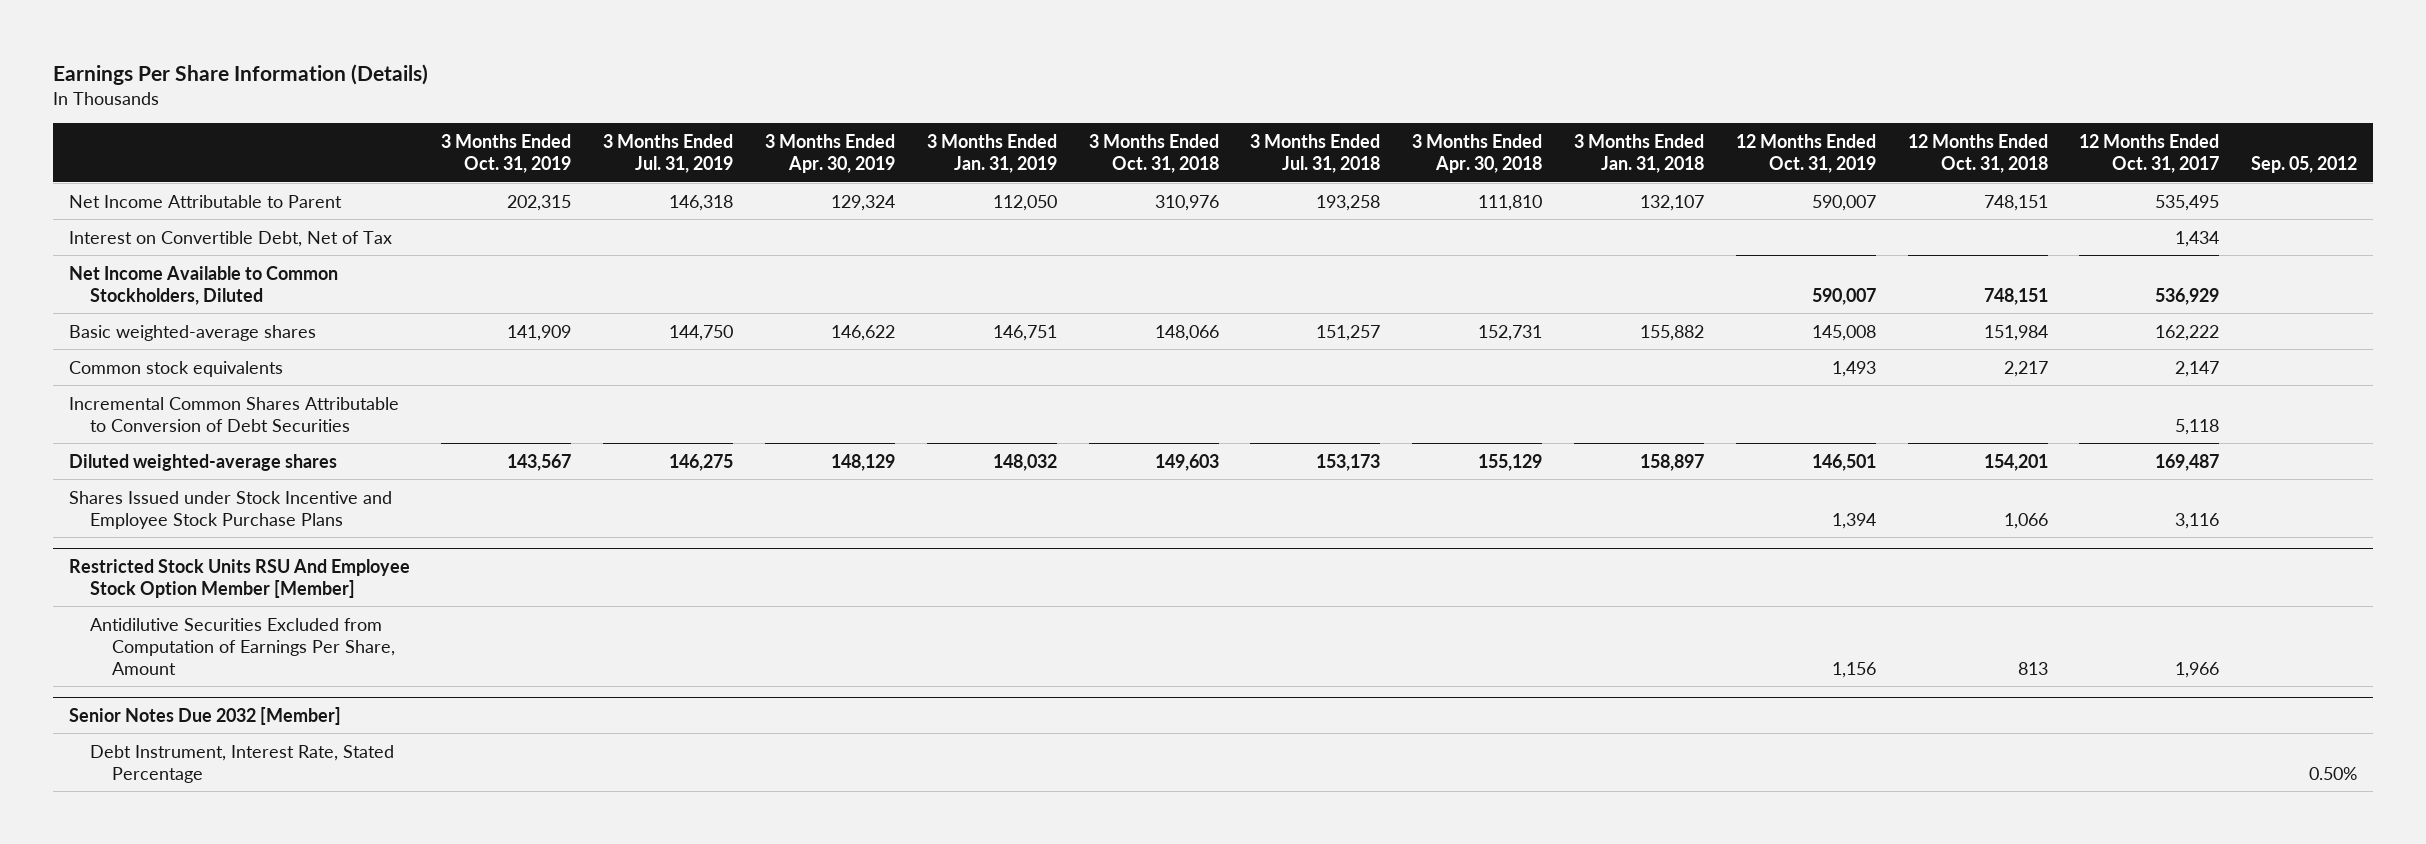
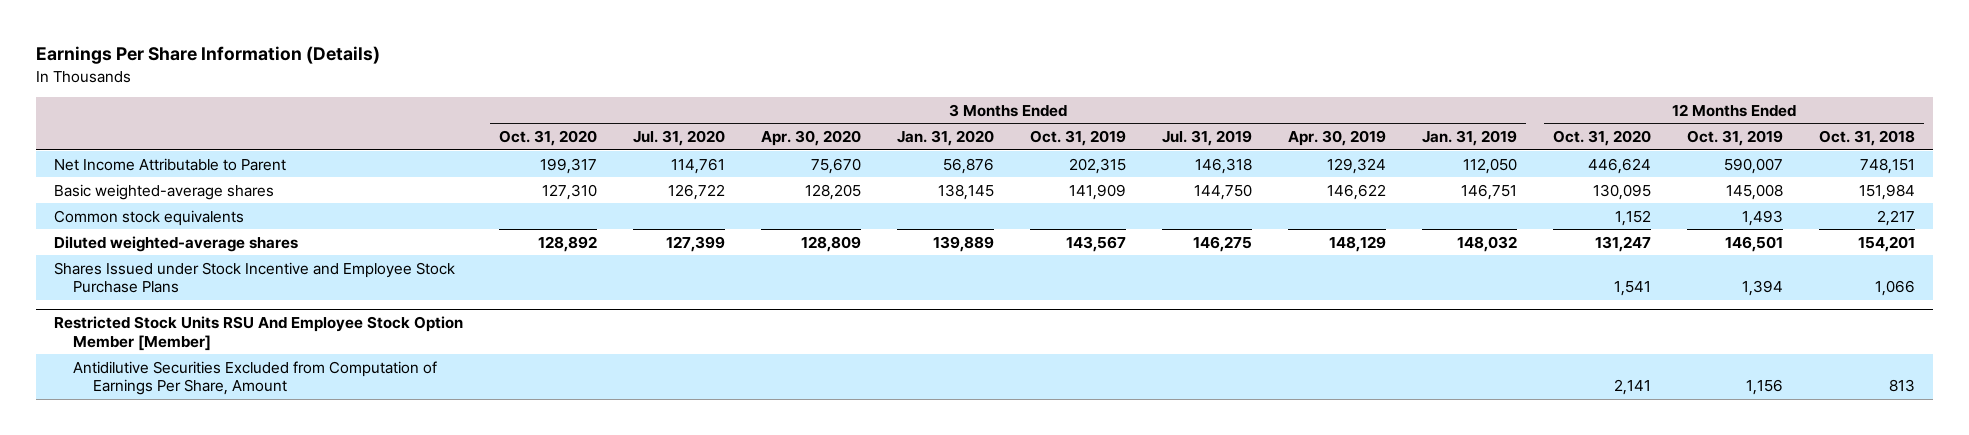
[1088,133,1219,174] 3 Months Ended Oct. 31, 2018 -> none
[1250,133,1381,174] 3 Months Ended Jul. 31, 2018 -> none
[1412,133,1543,174] 3 Months Ended Apr. 30, 2018 -> none
[1573,133,1704,174] 3 Months Ended Jan. 31, 2018 -> none
[2079,133,2220,174] 12 Months Ended Oct. 31, 2017 -> none
[2251,156,2358,174] Sep. 05, 2012 -> none
none -> [498,130,597,147] Oct. 31, 2020
none -> [632,130,725,147] Jul. 31, 2020
none -> [760,130,861,147] Apr. 30, 2020
none -> [896,130,994,147] Jan. 31, 2020
none -> [1552,130,1651,147] Oct. 31, 2020
[68,230,392,247] Interest on Convertible Debt, Net of Tax -> none
[68,265,338,305] Net Income Available to Common Stockholders, Diluted -> none
[68,396,399,432] Incremental Common Shares Attributable to Conversion of Debt Securities -> none
[68,706,341,725] Senior Notes Due 2032 [Member] -> none
[90,744,395,783] Debt Instrument, Interest Rate, Stated Percentage -> none

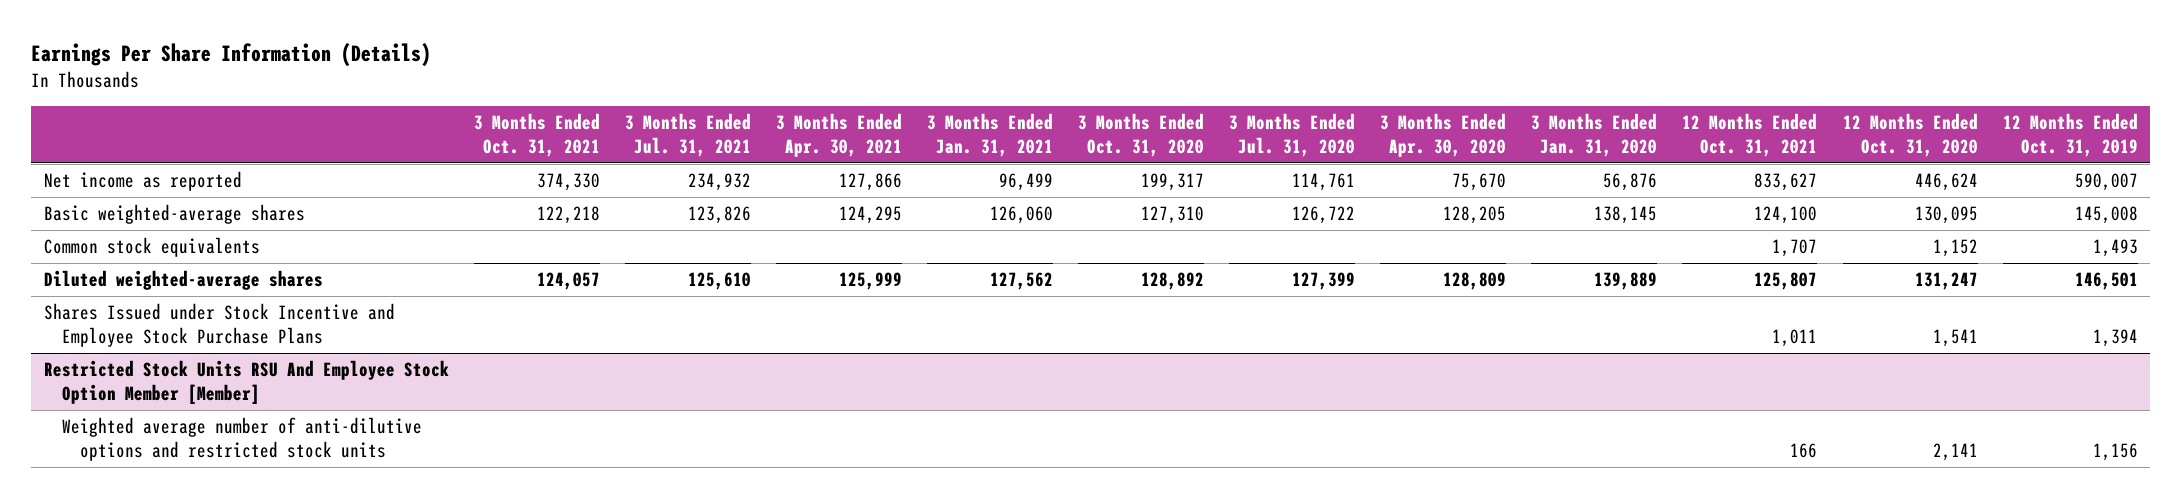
[1029,130,1126,147] Oct. 31, 2019 -> none
[1161,130,1252,147] Jul. 31, 2019 -> none
[1287,130,1386,147] Apr. 30, 2019 -> none
[1421,130,1517,147] Jan. 31, 2019 -> none
[1818,130,1915,147] Oct. 31, 2018 -> none
none -> [474,113,601,157] 3 Months Ended Oct. 31, 2021
none -> [625,113,752,157] 3 Months Ended Jul. 31, 2021
none -> [776,113,903,157] 3 Months Ended Apr. 30, 2021
none -> [927,113,1054,157] 3 Months Ended Jan. 31, 2021
none -> [1682,113,1818,157] 12 Months Ended Oct. 31, 2021
[54,157,287,171] Net Income Attributable to Parent -> [43,171,242,192] Net income as reported
[73,360,438,396] Antidilutive Securities Excluded from Computation of Earnings Per Share, Amount -> [61,417,422,461] Weighted average number of anti-dilutive options and restricted stock units

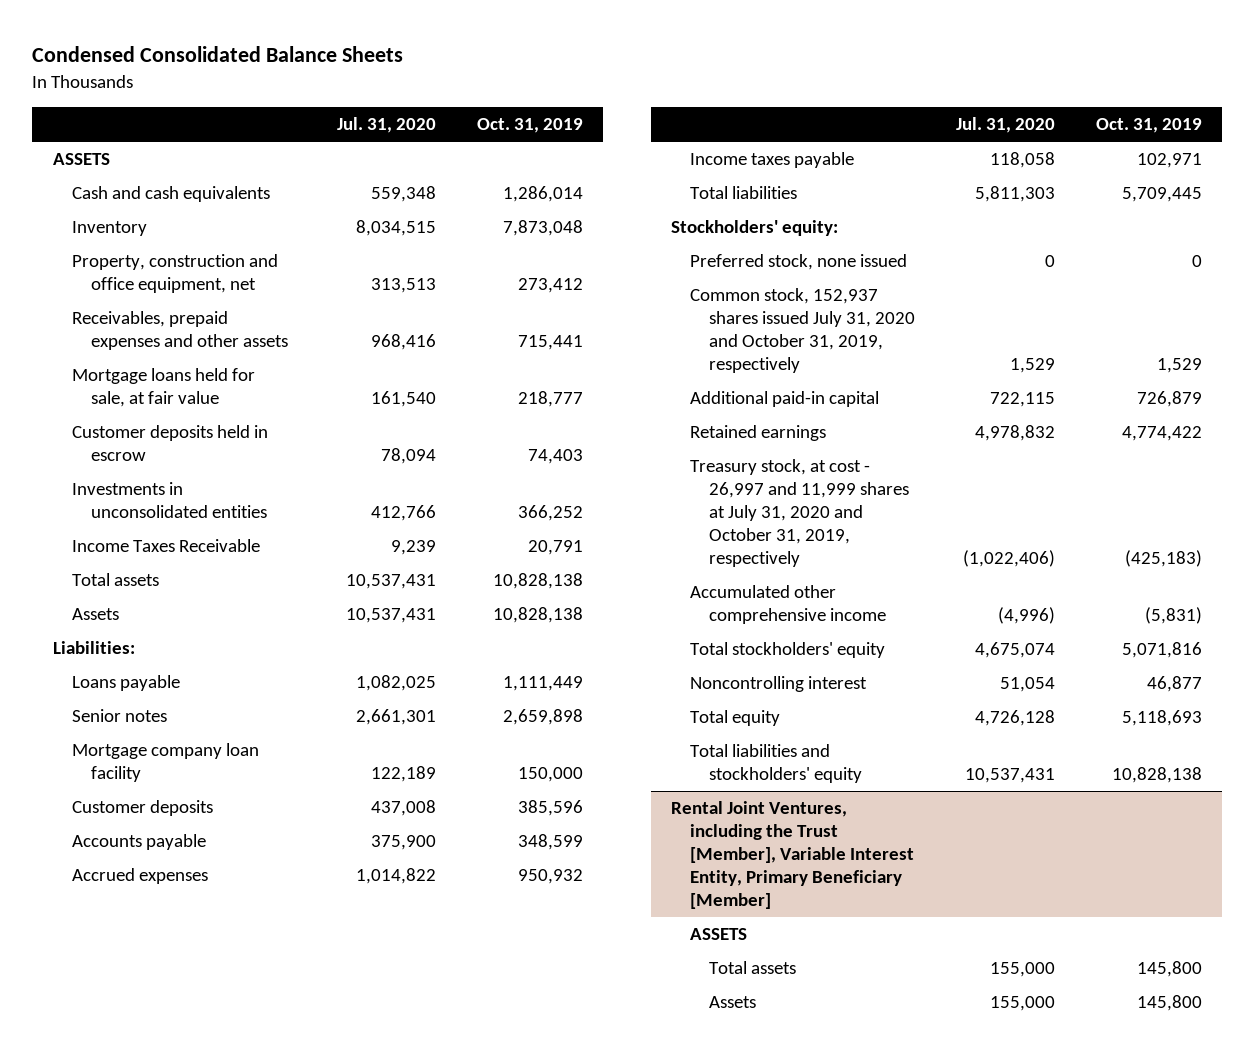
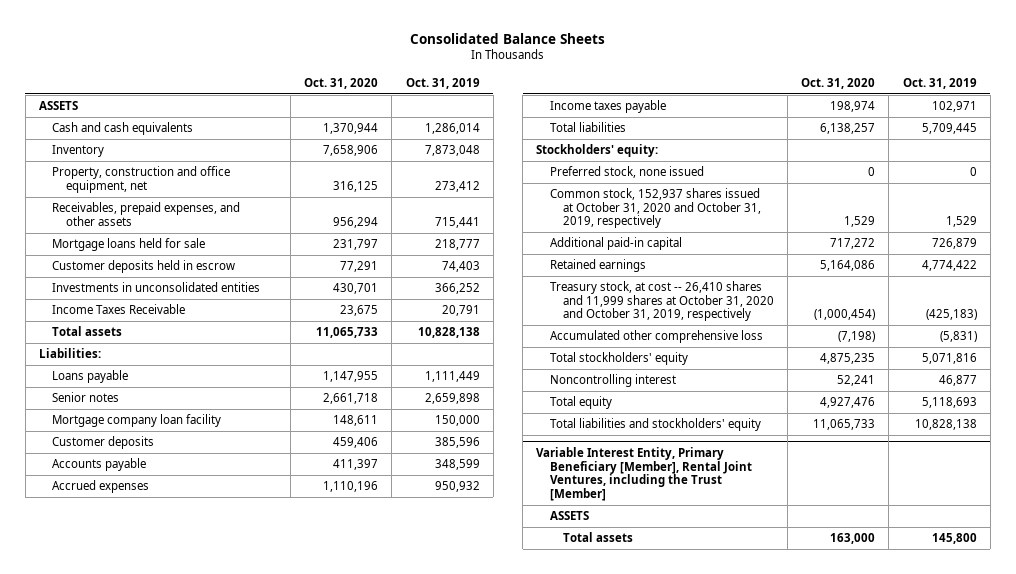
[32,46,404,63] Condensed Consolidated Balance Sheets -> [409,32,605,44] Consolidated Balance Sheets
[337,117,437,134] Jul. 31, 2020 -> none
none -> [304,77,379,89] Oct. 31, 2020
[71,311,288,351] Receivables, prepaid expenses and other assets -> [52,202,241,226] Receivables, prepaid expenses, and other assets
[71,368,255,408] Mortgage loans held for sale, at fair value -> [52,238,206,252] Mortgage loans held for sale
[71,608,119,621] Assets -> none
[690,288,916,374] Common stock, 152,937 shares issued July 31, 2020 and October 31, 2019, respectively -> [549,188,761,229] Common stock, 152,937 shares issued at October 31, 2020 and October 31, 2019, respectively
[690,459,910,568] Treasury stock, at cost - 26,997 and 11,999 shares at July 31, 2020 and October 31, 2019, respectively -> [549,281,774,322] Treasury stock, at cost -- 26,410 shares and 11,999 shares at October 31, 2020 and October 31, 2019, respectively
[690,585,887,625] Accumulated other comprehensive income -> [549,330,763,344] Accumulated other comprehensive loss
[671,801,915,910] Rental Joint Ventures, including the Trust [Member], Variable Interest Entity, Primary Beneficiary [Member] -> [536,447,752,501] Variable Interest Entity, Primary Beneficiary [Member], Rental Joint Ventures, including the Trust [Member]
[709,996,757,1009] Assets -> none

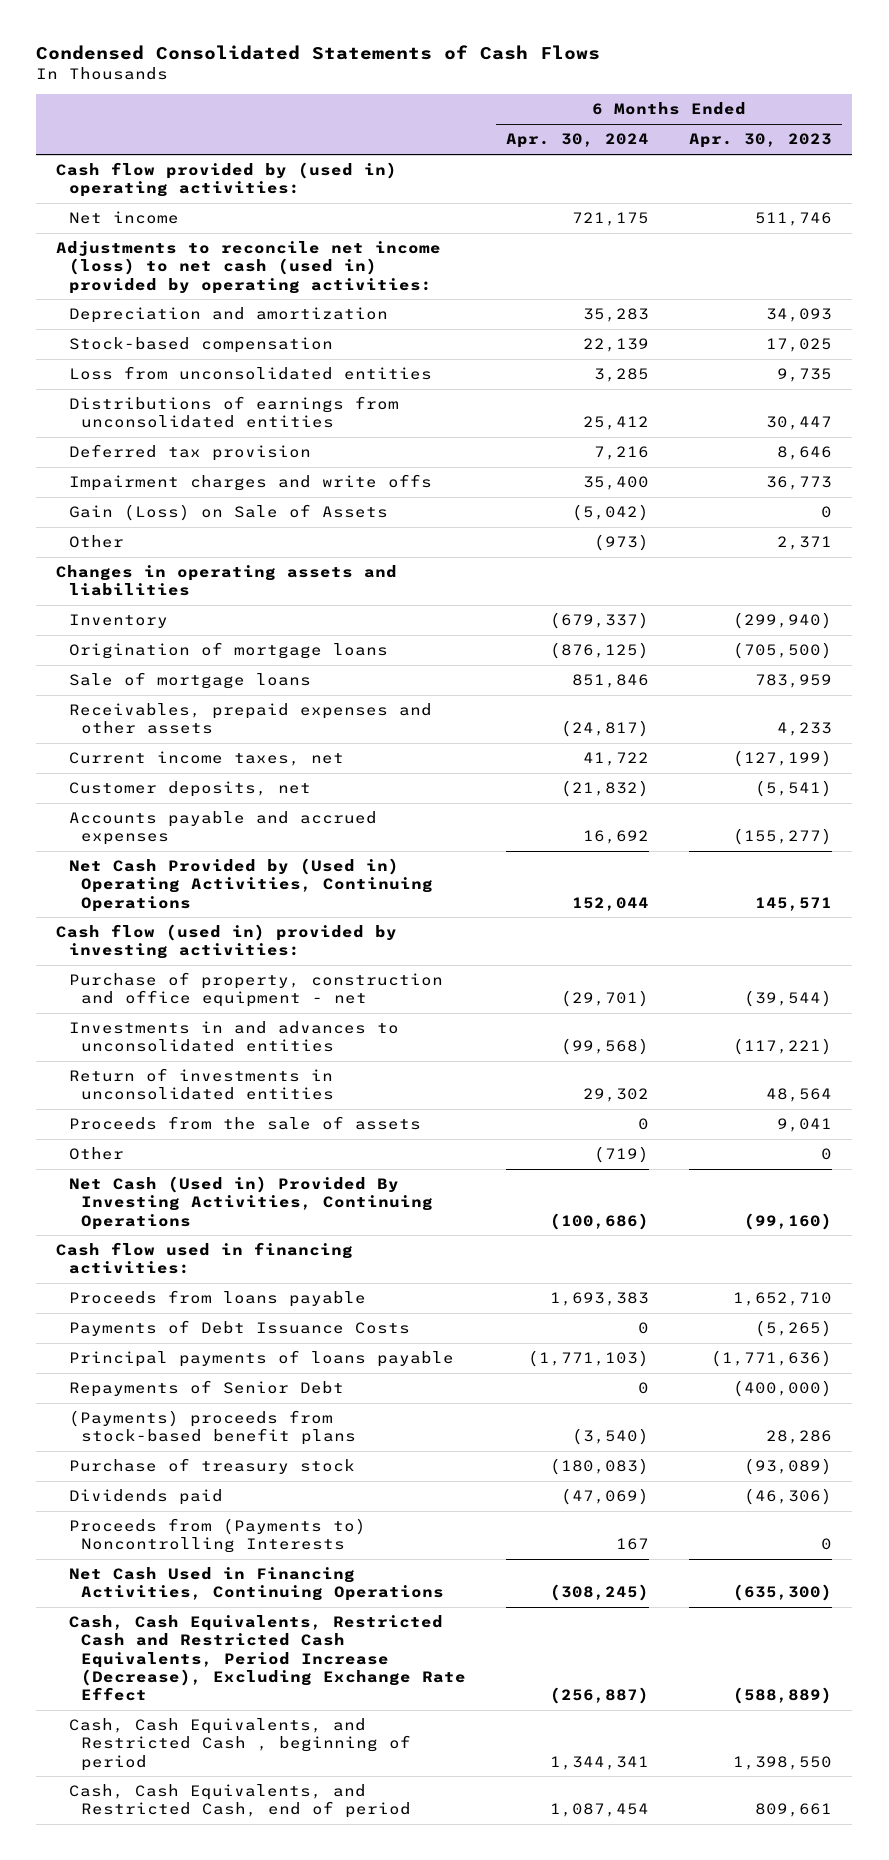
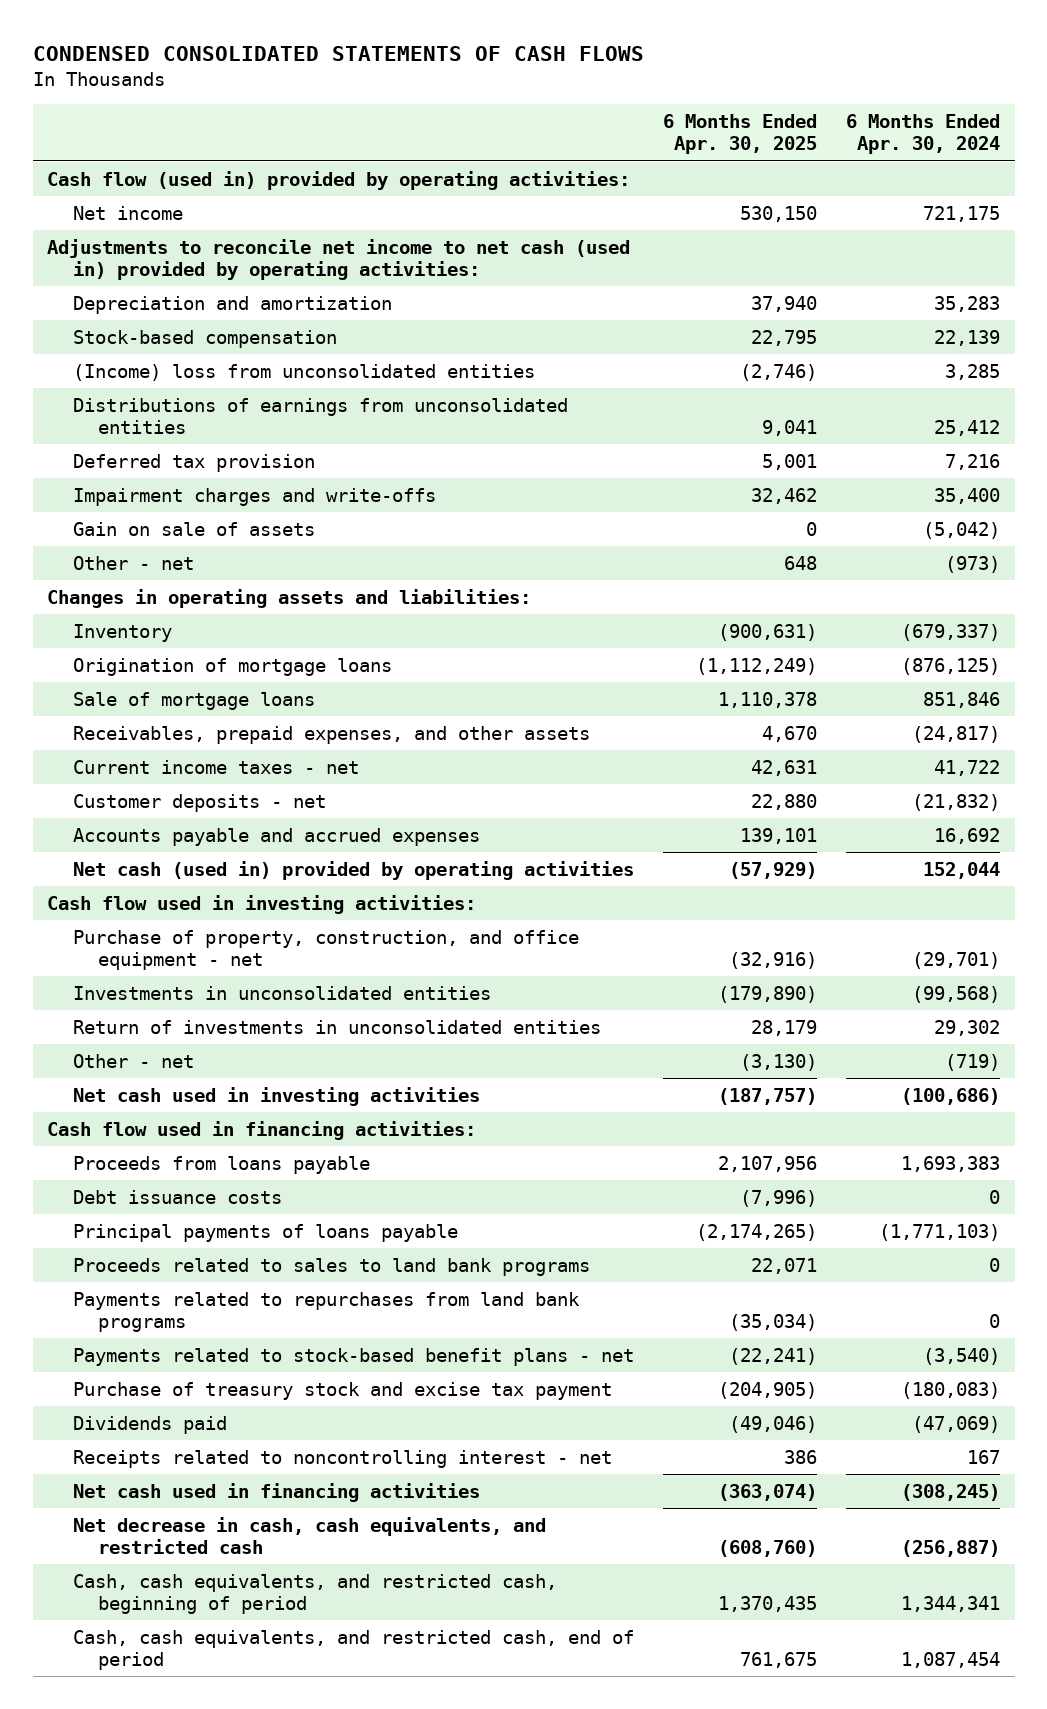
[36,45,601,61] Condensed Consolidated Statements of Cash Flows -> [32,46,644,62] CONDENSED CONSOLIDATED STATEMENTS OF CASH FLOWS
[689,133,833,149] Apr. 30, 2023 -> none
none -> [663,113,818,155] 6 Months Ended Apr. 30, 2025
[56,162,398,198] Cash flow provided by (used in) operating activities: -> [47,170,631,190] Cash flow (used in) provided by operating activities:
[56,241,442,294] Adjustments to reconcile net income (loss) to net cash (used in) provided by operating activities: -> [47,238,631,281] Adjustments to reconcile net income to net cash (used in) provided by operating activities:
[68,366,432,381] Loss from unconsolidated entities -> [72,363,535,381] (Income) loss from unconsolidated entities
[68,474,432,492] Impairment charges and write offs -> [72,487,436,506] Impairment charges and write-offs
[68,504,388,522] Gain (Loss) on Sale of Assets -> [72,521,315,536] Gain on sale of assets
[68,535,124,549] Other -> [72,555,194,570] Other - net
[56,565,398,597] Changes in operating assets and liabilities -> [47,588,532,608] Changes in operating assets and liabilities:
[68,703,432,735] Receivables, prepaid expenses and other assets -> [72,725,590,744] Receivables, prepaid expenses, and other assets
[68,751,344,767] Current income taxes, net -> [72,759,359,774] Current income taxes - net
[68,781,311,798] Customer deposits, net -> [72,793,326,812] Customer deposits - net
[68,858,434,912] Net Cash Provided by (Used in) Operating Activities, Continuing Operations -> [72,860,634,880] Net cash (used in) provided by operating activities
[56,924,398,960] Cash flow (used in) provided by investing activities: -> [47,894,477,914] Cash flow used in investing activities:
[68,972,443,1008] Purchase of property, construction and office equipment - net -> [72,929,579,971] Purchase of property, construction, and office equipment - net
[68,1021,399,1053] Investments in and advances to unconsolidated entities -> [72,985,491,1000] Investments in unconsolidated entities
[68,1116,421,1131] Proceeds from the sale of assets -> none
[68,1147,124,1161] Other -> [72,1053,194,1068] Other - net
[68,1176,434,1230] Net Cash (Used in) Provided By Investing Activities, Continuing Operations -> [72,1086,480,1106] Net cash used in investing activities
[68,1320,410,1337] Payments of Debt Issuance Costs -> [72,1189,282,1204] Debt issuance costs
[68,1380,344,1398] Repayments of Senior Debt -> none
none -> [72,1257,590,1276] Proceeds related to sales to land bank programs
none -> [72,1291,580,1333] Payments related to repurchases from land bank programs
[68,1410,357,1446] (Payments) proceeds from stock-based benefit plans -> [72,1347,634,1366] Payments related to stock-based benefit plans - net
[68,1458,355,1475] Purchase of treasury stock -> [72,1381,612,1400] Purchase of treasury stock and excise tax payment
[68,1518,366,1554] Proceeds from (Payments to) Noncontrolling Interests -> [72,1449,612,1468] Receipts related to noncontrolling interest - net
[68,1567,445,1602] Net Cash Used in Financing Activities, Continuing Operations -> [72,1482,480,1502] Net cash used in financing activities
[68,1615,467,1702] Cash, Cash Equivalents, Restricted Cash and Restricted Cash Equivalents, Period Increase (Decrease), Excluding Exchange Rate Effect -> [72,1516,546,1555] Net decrease in cash, cash equivalents, and restricted cash
[68,1718,412,1771] Cash, Cash Equivalents, and Restricted Cash , beginning of period -> [72,1573,557,1615] Cash, cash equivalents, and restricted cash, beginning of period
[68,1784,412,1819] Cash, Cash Equivalents, and Restricted Cash, end of period -> [72,1629,634,1671] Cash, cash equivalents, and restricted cash, end of period

